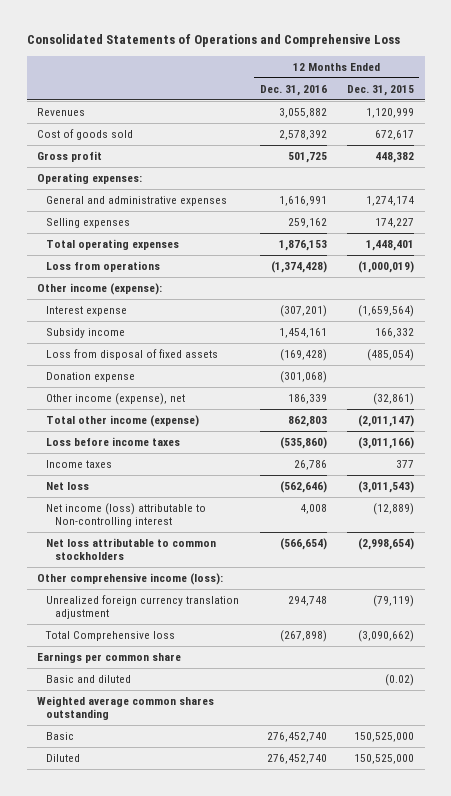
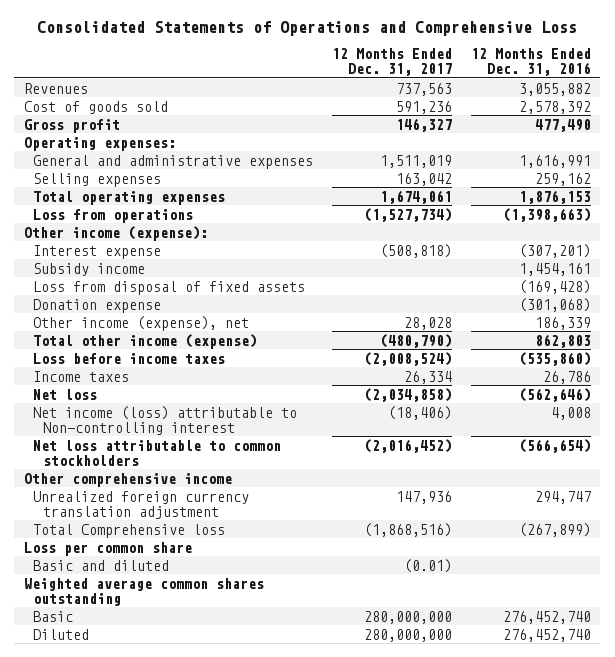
[347,84,415,96] Dec. 31, 2015 -> none
none -> [332,48,453,77] 12 Months Ended Dec. 31, 2017
[287,152,327,164] 501,725 -> [535,118,592,132] 477,490
[270,261,327,274] (1,374,428) -> [503,207,592,222] (1,398,663)
[36,573,223,586] Other comprehensive income (loss): -> [23,472,232,487] Other comprehensive income
[287,596,327,607] 294,748 -> [535,490,592,504] 294,747
[279,630,327,643] (267,898) -> [519,522,592,537] (267,899)
[36,652,181,664] Earnings per common share -> [23,541,192,556] Loss per common share

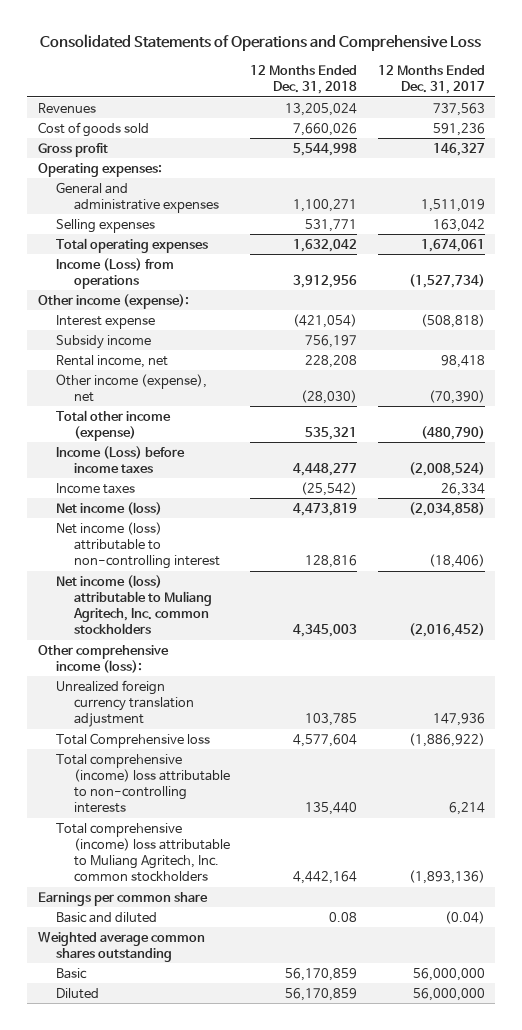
[471,48,592,77] 12 Months Ended Dec. 31, 2016 -> none
none -> [250,64,358,95] 12 Months Ended Dec. 31, 2018
[33,208,194,223] Loss from operations -> [55,257,174,289] Income (Loss) from operations
[33,280,306,295] Loss from disposal of fixed assets -> none
[33,298,162,313] Donation expense -> none
none -> [55,354,168,368] Rental income, net
[404,316,453,330] 28,028 -> [428,389,485,404] (70,390)
[33,352,226,364] Loss before income taxes -> [55,445,185,473] Income (Loss) before income taxes
[33,388,98,400] Net loss -> [55,501,162,515] Net income (loss)
[33,405,298,435] Net income (loss) attributable to Non-controlling interest -> [55,521,220,570] Net income (loss) attributable to non-controlling interest
[33,439,282,466] Net loss attributable to common stockholders -> [55,574,212,635] Net income (loss) attributable to Muliang Agritech, Inc. common stockholders
[23,472,232,487] Other comprehensive income -> [37,644,169,673] Other comprehensive income (loss):
[364,522,453,537] (1,868,516) -> [408,732,485,747] (1,886,922)
none -> [55,753,230,814] Total comprehensive (income) loss attributable to non-controlling interests
none -> [55,822,230,883] Total comprehensive (income) loss attributable to Muliang Agritech, Inc. common stockholders
[23,541,192,556] Loss per common share -> [37,891,208,906] Earnings per common share
[404,558,453,573] (0.01) -> [444,910,485,924] (0.04)
[364,610,453,624] 280,000,000 -> [412,967,485,981] 56,000,000
[364,628,453,642] 280,000,000 -> [412,987,485,1001] 56,000,000

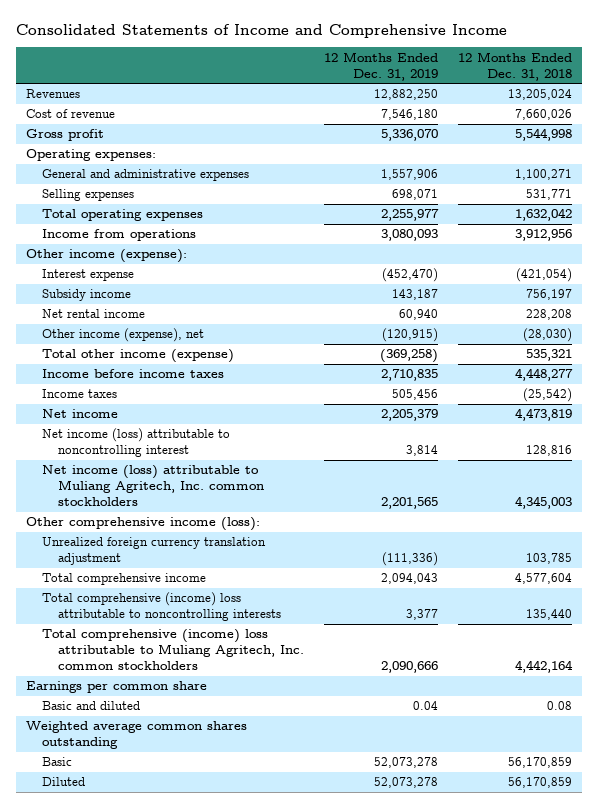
[40,34,482,52] Consolidated Statements of Operations and Comprehensive Loss -> [15,23,507,38] Consolidated Statements of Income and Comprehensive Income
[377,64,485,95] 12 Months Ended Dec. 31, 2017 -> none
none -> [324,51,439,81] 12 Months Ended Dec. 31, 2019
[37,121,149,137] Cost of goods sold -> [25,109,115,119] Cost of revenue
[55,257,174,289] Income (Loss) from operations -> [41,229,196,242] Income from operations
[55,354,168,368] Rental income, net -> [41,309,145,319] Net rental income
[55,445,185,473] Income (Loss) before income taxes -> [41,369,224,379] Income before income taxes
[55,501,162,515] Net income (loss) -> [41,409,118,419] Net income
[55,521,220,570] Net income (loss) attributable to non-controlling interest -> [41,428,230,458] Net income (loss) attributable to noncontrolling interest
[55,732,210,748] Total Comprehensive loss -> [41,573,206,586] Total comprehensive income
[55,753,230,814] Total comprehensive (income) loss attributable to non-controlling interests -> [41,592,282,622] Total comprehensive (income) loss attributable to noncontrolling interests

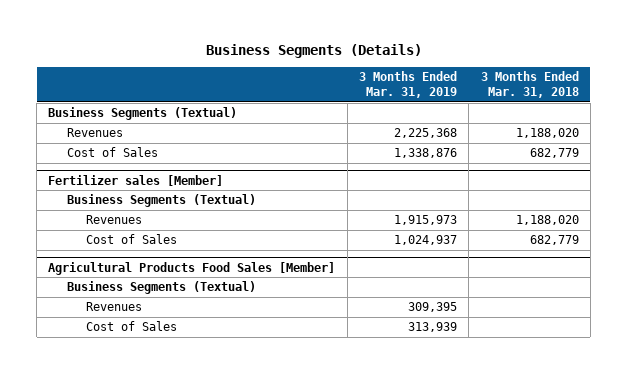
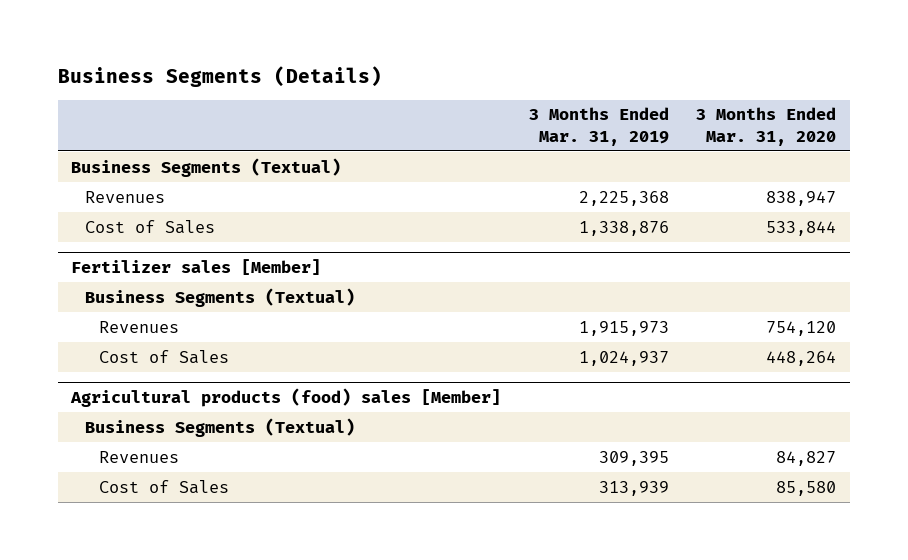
[480,71,579,99] 3 Months Ended Mar. 31, 2018 -> none
none -> [696,107,837,146] 3 Months Ended Mar. 31, 2020
[48,261,336,275] Agricultural Products Food Sales [Member] -> [70,388,502,408] Agricultural products (food) sales [Member]

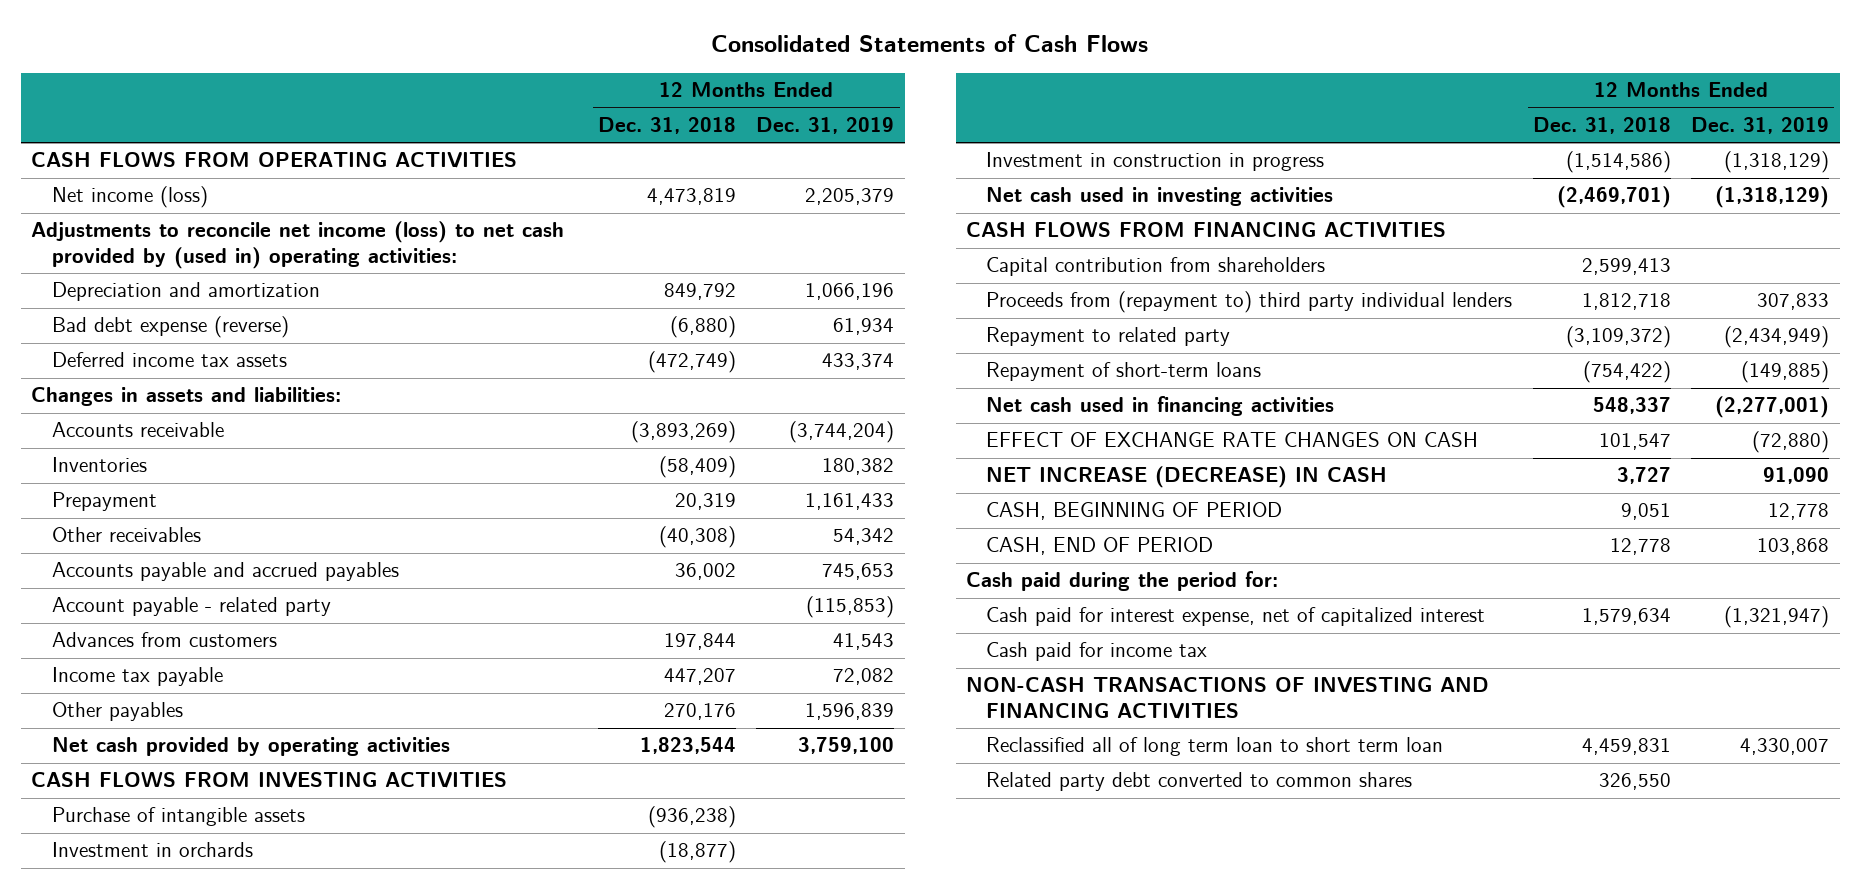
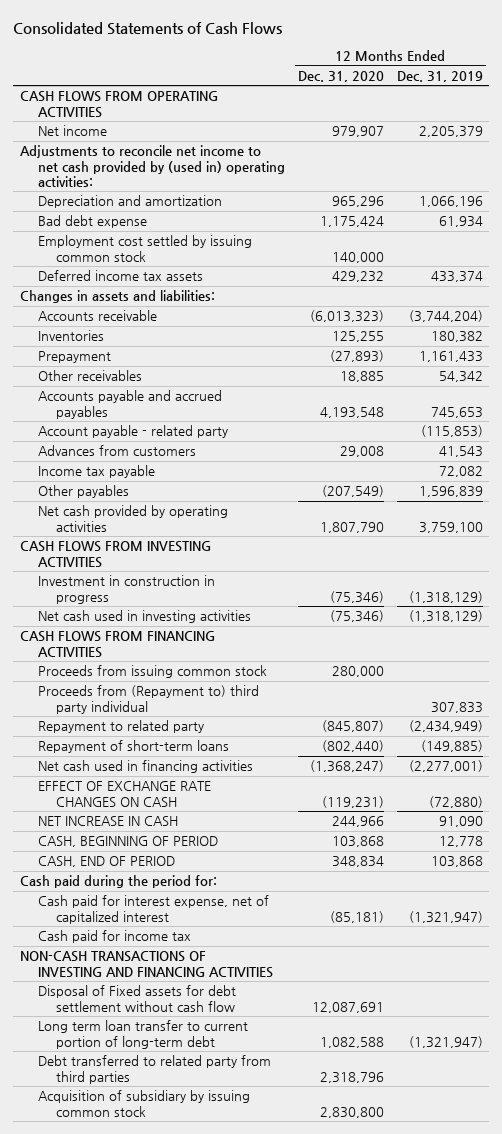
[597,117,736,135] Dec. 31, 2018 -> none
none -> [297,71,384,83] Dec. 31, 2020
[51,186,208,209] Net income (loss) -> [37,125,107,137] Net income
[31,221,565,270] Adjustments to reconcile net income (loss) to net cash provided by (used in) operating activities: -> [19,145,285,187] Adjustments to reconcile net income to net cash provided by (used in) operating activities:
[51,316,289,339] Bad debt expense (reverse) -> [37,215,147,229] Bad debt expense
none -> [37,235,252,262] Employment cost settled by issuing common stock
[51,807,305,827] Purchase of intangible assets -> none
[51,842,253,858] Investment in orchards -> none
[986,257,1326,277] Capital contribution from shareholders -> [37,665,267,679] Proceeds from issuing common stock
[986,291,1513,314] Proceeds from (repayment to) third party individual lenders -> [37,685,259,714] Proceeds from (Repayment to) third party individual
[986,466,1388,489] NET INCREASE (DECREASE) IN CASH -> [37,816,178,827] NET INCREASE IN CASH
[986,737,1444,757] Reclassified all of long term loan to short term loan -> none
[986,772,1413,792] Related party debt converted to common shares -> none
none -> [37,985,236,1012] Disposal of Fixed assets for debt settlement without cash flow
none -> [37,1020,248,1049] Long term loan transfer to current portion of long-term debt
none -> [37,1055,271,1084] Debt transferred to related party from third parties
none -> [37,1090,250,1117] Acquisition of subsidiary by issuing common stock

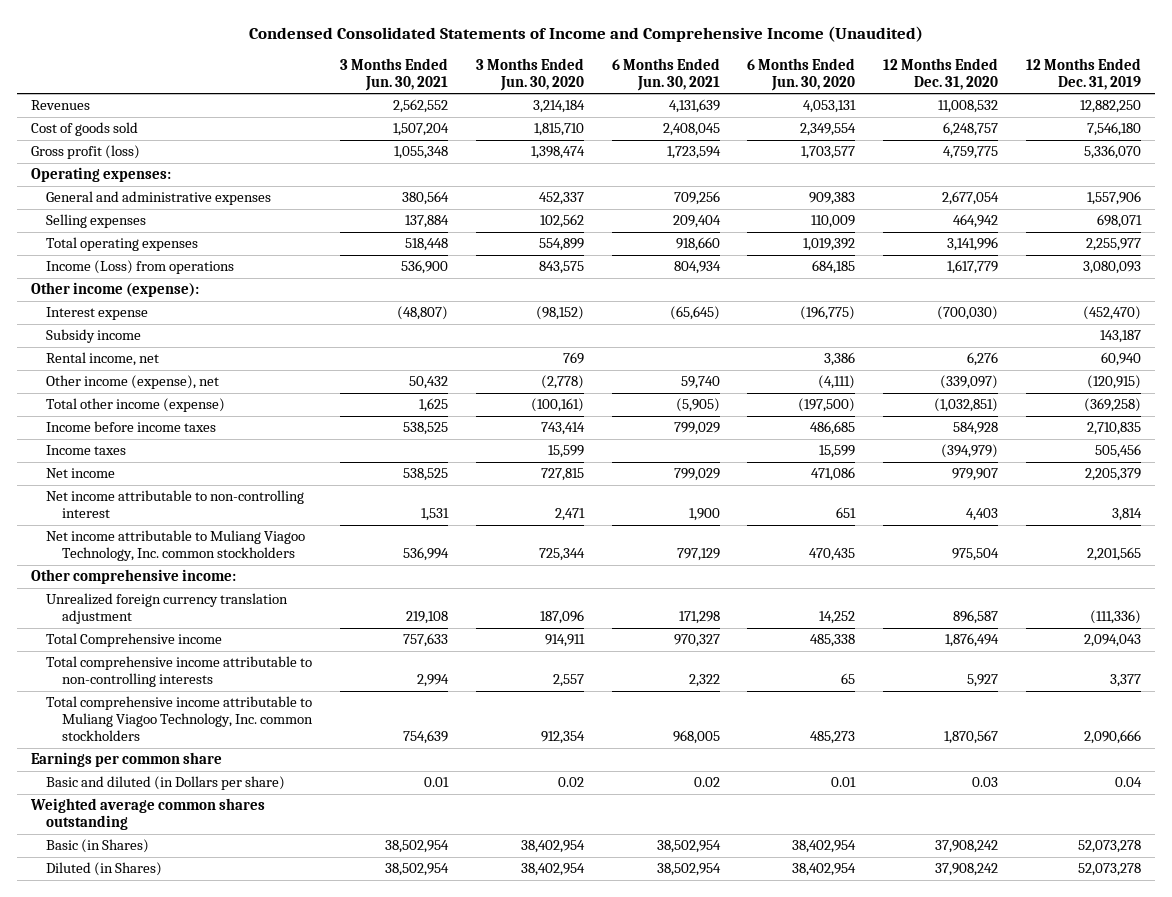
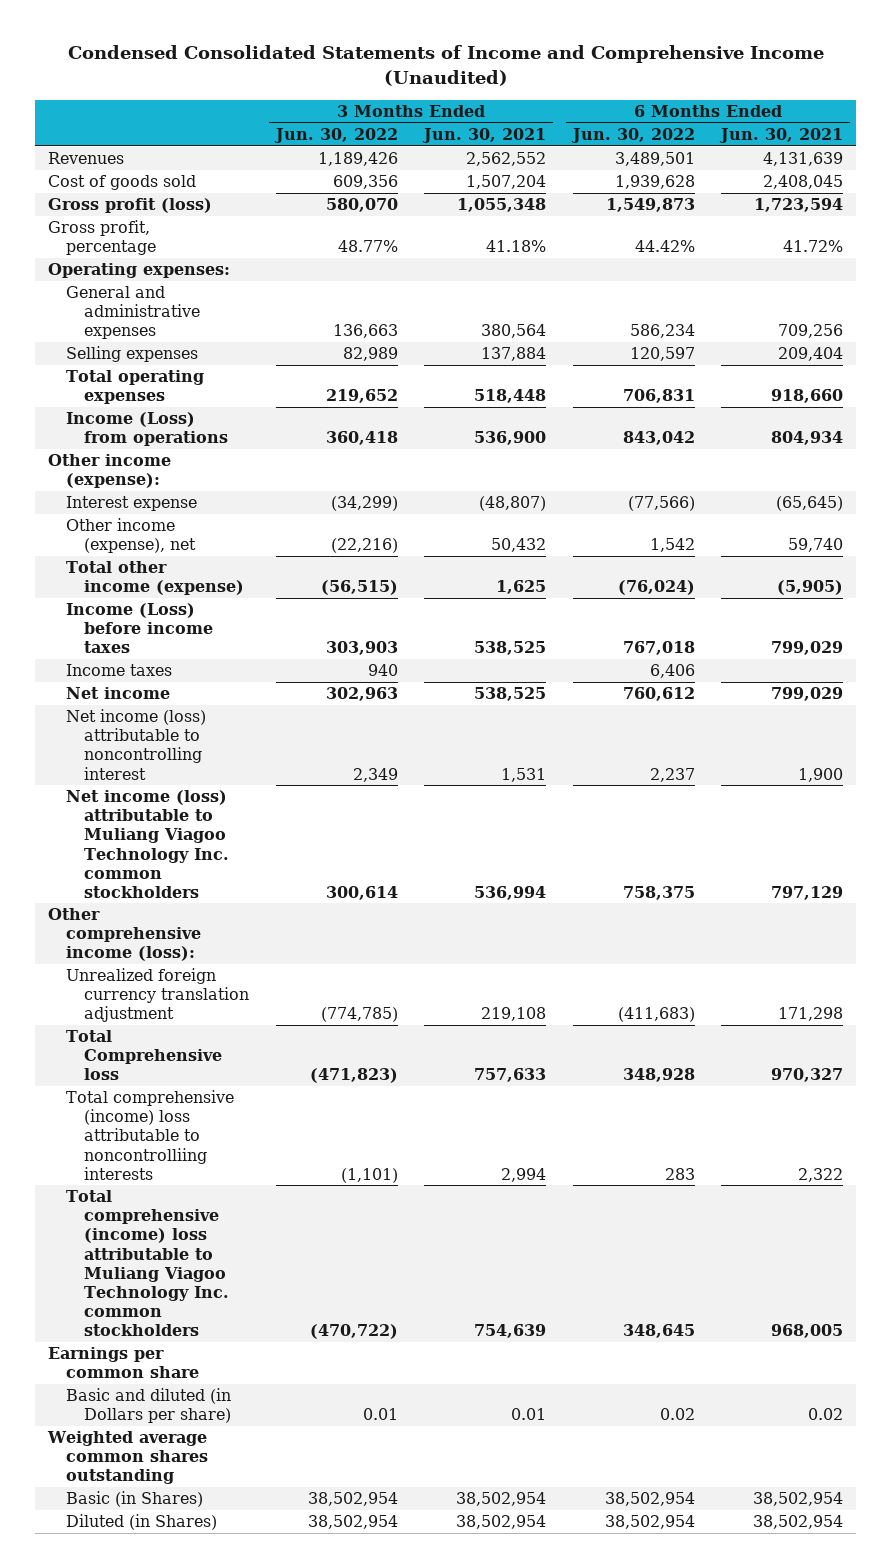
[475,57,584,91] 3 Months Ended Jun. 30, 2020 -> none
[747,57,856,91] 6 Months Ended Jun. 30, 2020 -> none
[883,57,999,90] 12 Months Ended Dec. 31, 2020 -> none
[1025,57,1141,90] 12 Months Ended Dec. 31, 2019 -> none
none -> [273,127,398,143] Jun. 30, 2022
none -> [570,127,695,143] Jun. 30, 2022
none -> [48,220,157,256] Gross profit, percentage
[46,329,142,344] Subsidy income -> none
[46,352,160,367] Rental income, net -> none
[46,421,217,433] Income before income taxes -> [66,603,214,654] Income (Loss) before income taxes
[46,490,305,519] Net income attributable to non-controlling interest -> [66,709,207,780] Net income (loss) attributable to noncontrolling interest
[46,530,306,562] Net income attributable to Muliang Viagoo Technology, Inc. common stockholders -> [66,790,230,898] Net income (loss) attributable to Muliang Viagoo Technology Inc. common stockholders
[30,569,236,585] Other comprehensive income: -> [48,908,202,962] Other comprehensive income (loss):
[46,633,223,648] Total Comprehensive income -> [66,1030,223,1081] Total Comprehensive loss
[46,656,313,688] Total comprehensive income attributable to non-controlling interests -> [66,1090,235,1180] Total comprehensive (income) loss attributable to noncontrolliing interests
[46,696,314,742] Total comprehensive income attributable to Muliang Viagoo Technology, Inc. common stockholders -> [66,1190,230,1336] Total comprehensive (income) loss attributable to Muliang Viagoo Technology Inc. common stockholders

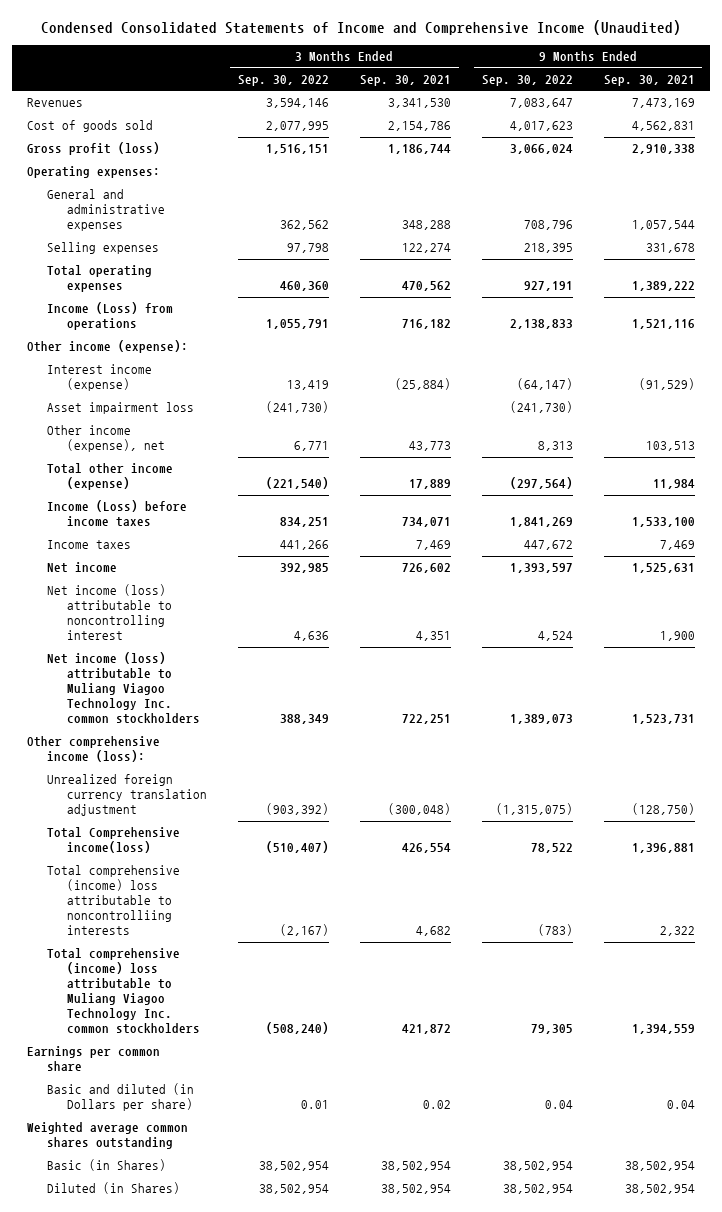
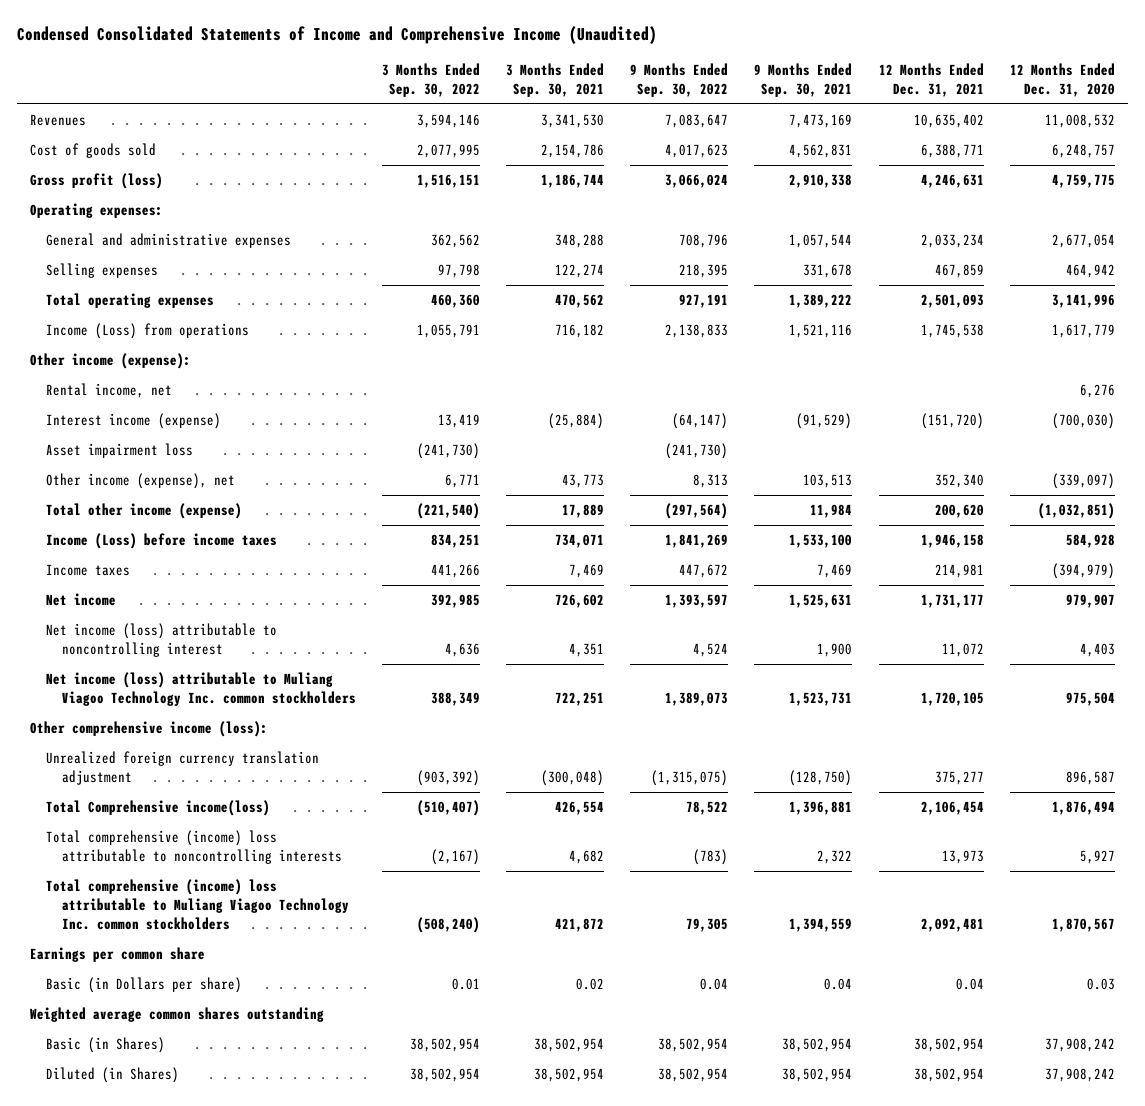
none -> [878,62,984,97] 12 Months Ended Dec. 31, 2021
none -> [1009,62,1115,97] 12 Months Ended Dec. 31, 2020
none -> [46,383,173,399] Rental income, net
[47,865,181,936] Total comprehensive (income) loss attributable to noncontrolliing interests -> [46,830,342,865] Total comprehensive (income) loss attributable to noncontrolling interests
[47,1083,195,1112] Basic and diluted (in Dollars per share) -> [46,977,243,994] Basic (in Dollars per share)

